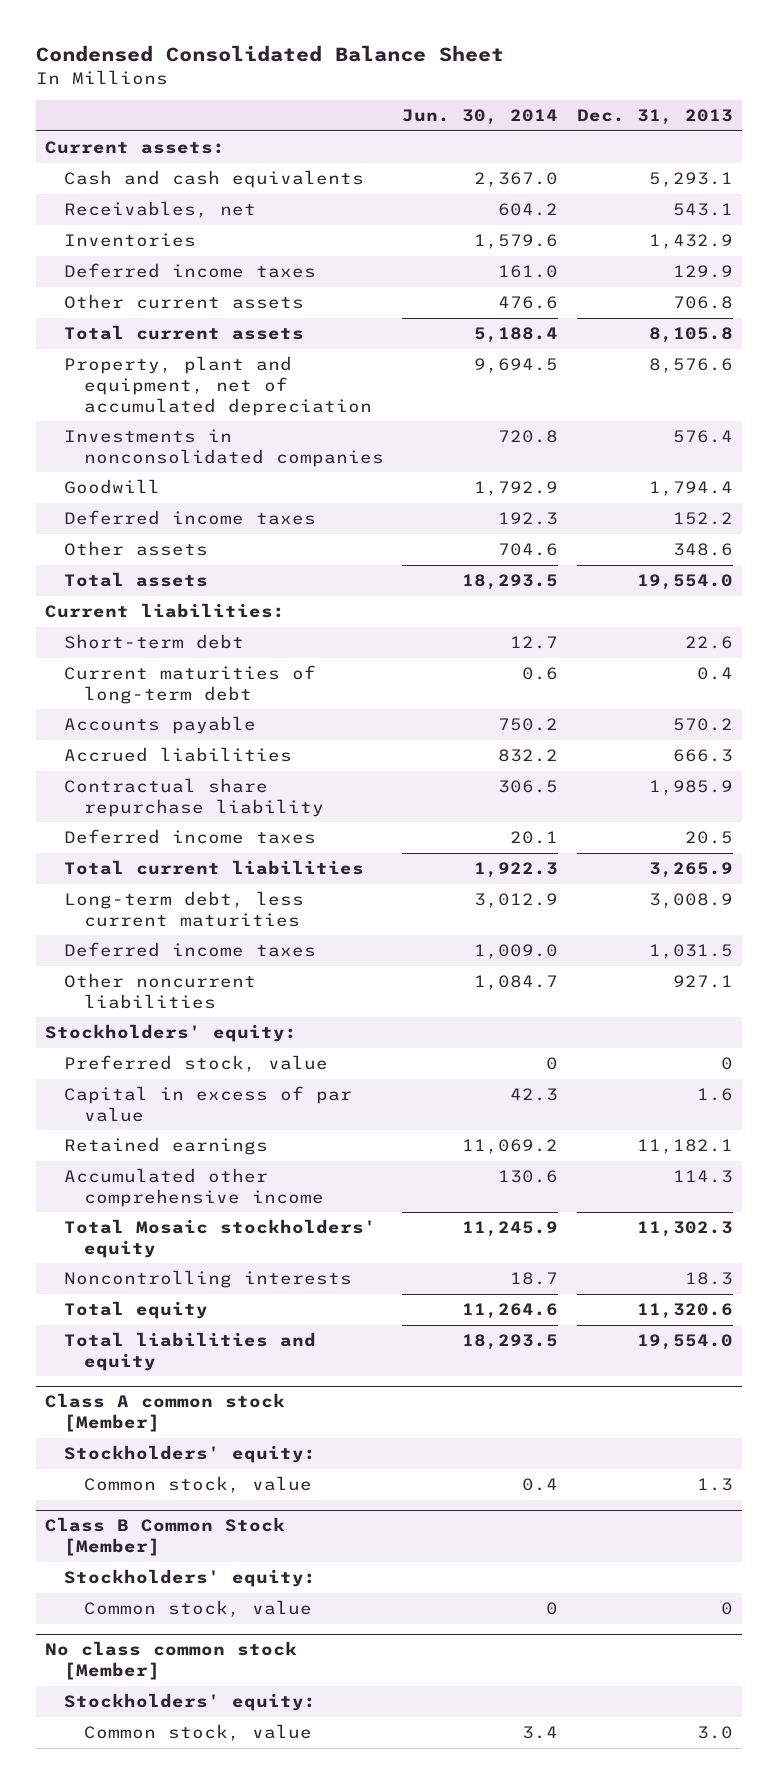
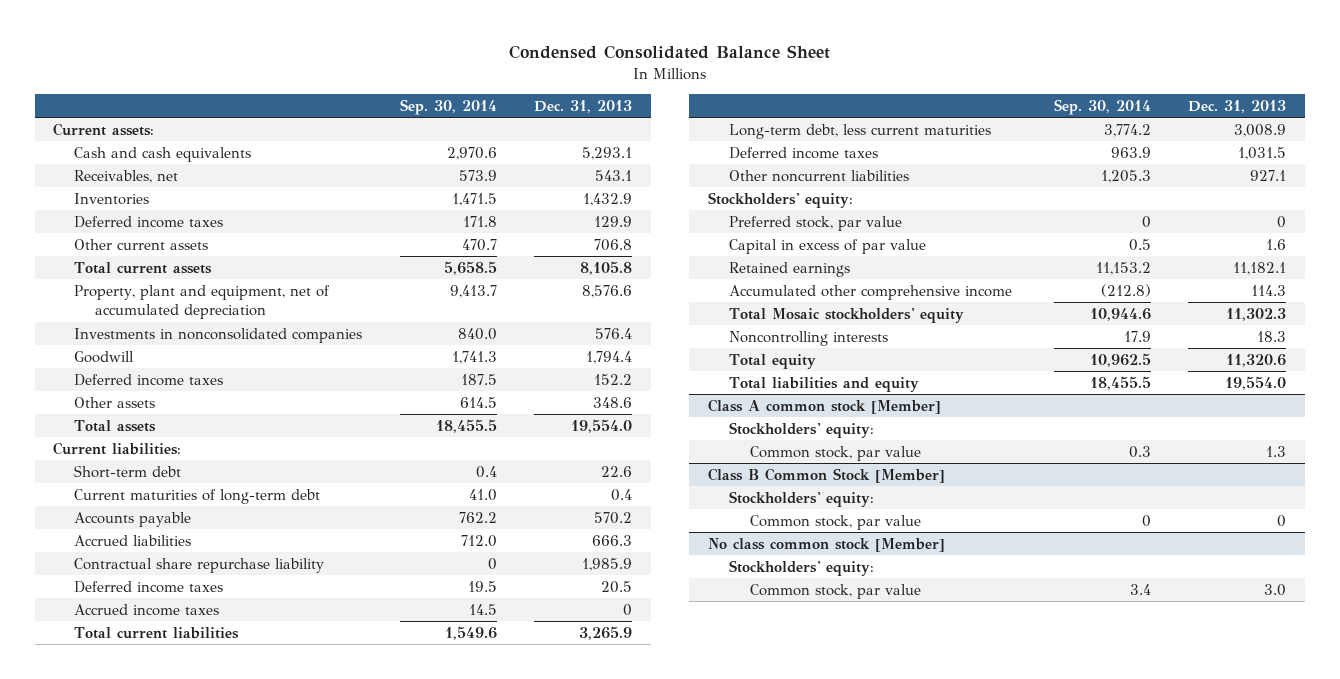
[402,109,559,126] Jun. 30, 2014 -> none
none -> [399,98,497,115] Sep. 30, 2014
none -> [74,603,220,616] Accrued income taxes
[64,1055,329,1073] Preferred stock, value -> [728,215,902,231] Preferred stock, par value
[83,1476,312,1494] Common stock, value -> [749,445,921,461] Common stock, par value
[83,1600,312,1618] Common stock, value -> [749,514,921,530] Common stock, par value
[83,1724,312,1742] Common stock, value -> [749,583,921,599] Common stock, par value

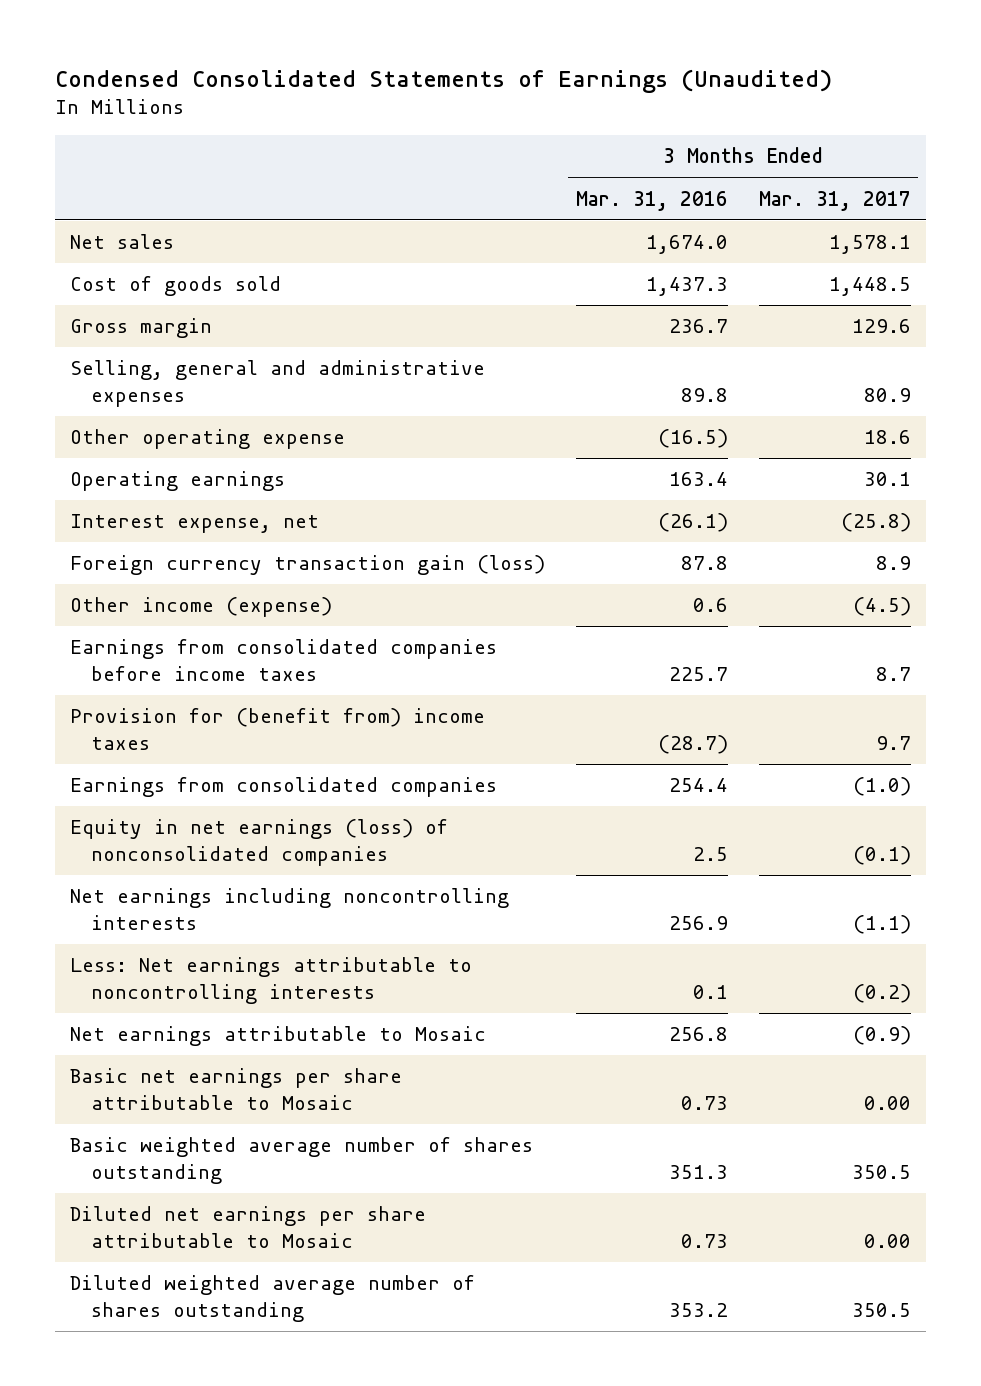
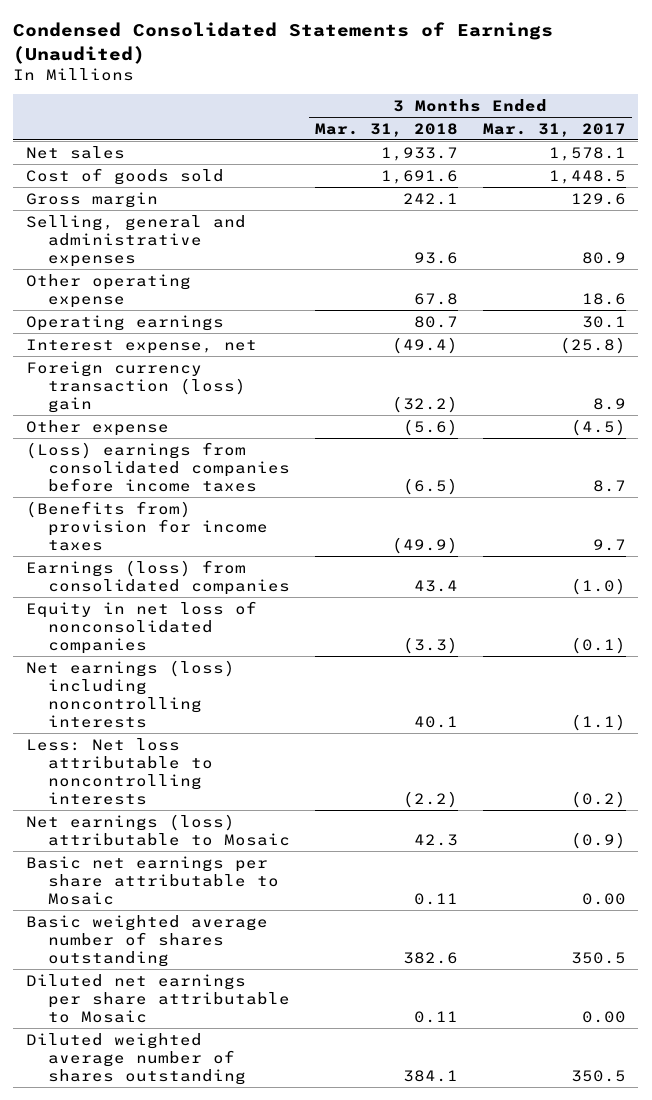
[575,190,728,211] Mar. 31, 2016 -> none
none -> [314,122,458,137] Mar. 31, 2018
[69,555,545,576] Foreign currency transaction gain (loss) -> [25,360,246,413] Foreign currency transaction (loss) gain
[69,597,332,618] Other income (expense) -> [25,419,169,436] Other expense
[69,639,497,681] Earnings from consolidated companies before income taxes -> [25,441,290,492] (Loss) earnings from consolidated companies before income taxes
[69,708,485,750] Provision for (benefit from) income taxes -> [25,500,268,551] (Benefits from) provision for income taxes
[69,777,497,798] Earnings from consolidated companies -> [25,559,290,595] Earnings (loss) from consolidated companies
[69,819,448,866] Equity in net earnings (loss) of nonconsolidated companies -> [25,600,257,654] Equity in net loss of nonconsolidated companies
[69,888,509,930] Net earnings including noncontrolling interests -> [25,659,235,729] Net earnings (loss) including noncontrolling interests
[69,957,472,1004] Less: Net earnings attributable to noncontrolling interests -> [25,737,213,806] Less: Net loss attributable to noncontrolling interests
[69,1026,486,1047] Net earnings attributable to Mosaic -> [25,813,290,846] Net earnings (loss) attributable to Mosaic

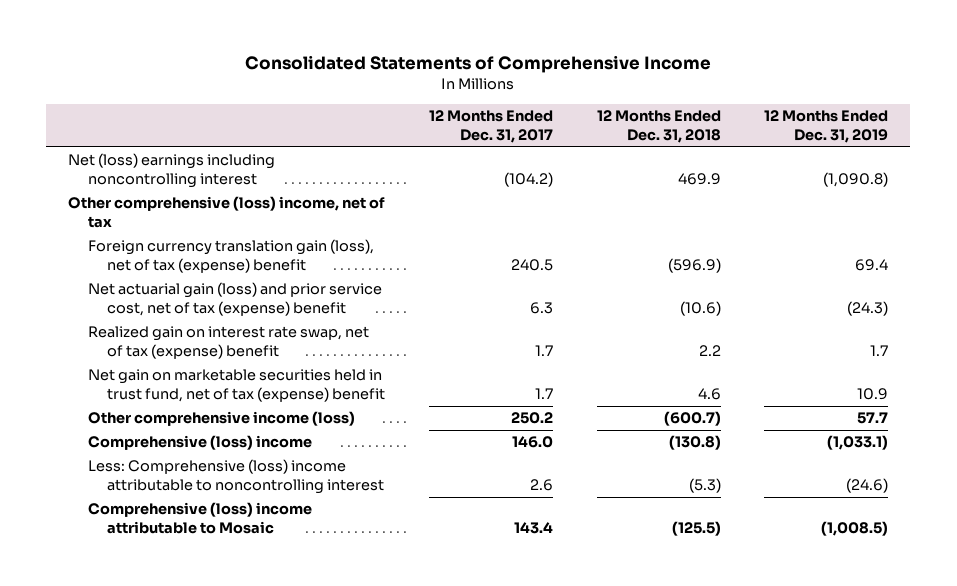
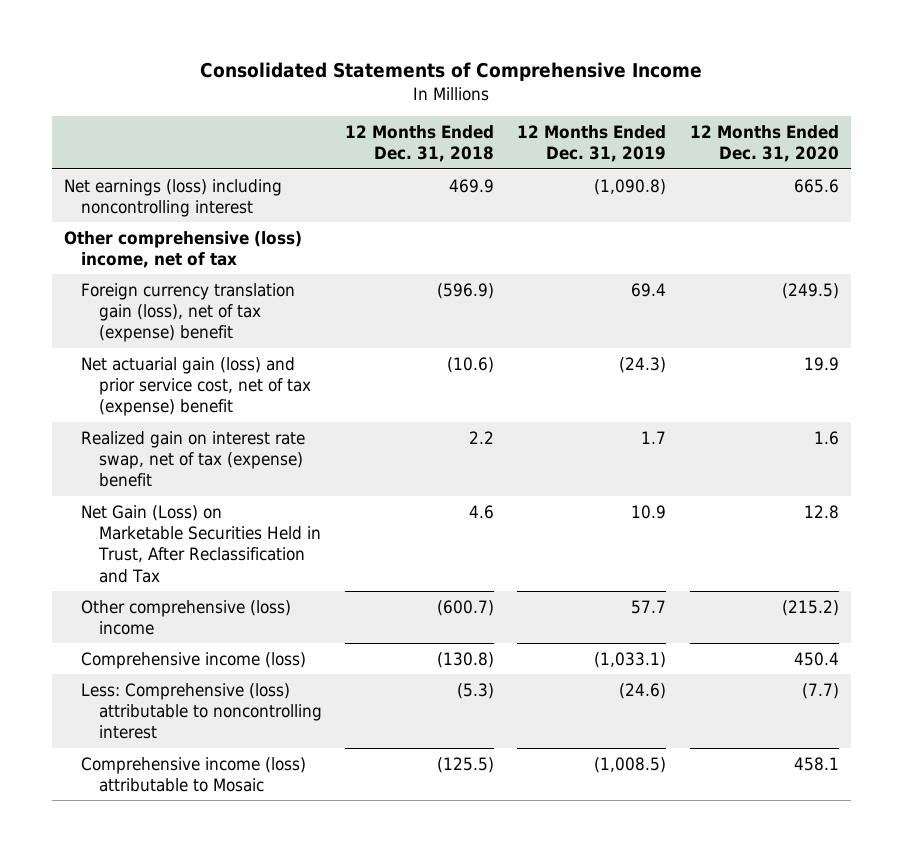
[429,110,554,144] 12 Months Ended Dec. 31, 2017 -> none
none -> [689,124,839,162] 12 Months Ended Dec. 31, 2020
[68,153,276,189] Net (loss) earnings including noncontrolling interest -> [63,178,282,217] Net earnings (loss) including noncontrolling interest
[87,369,386,403] Net gain on marketable securities held in trust fund, net of tax (expense) benefit -> [81,504,321,583] Net Gain (Loss) on Marketable Securities Held in Trust, After Reclassification and Tax
[87,411,355,427] Other comprehensive income (loss) -> [81,599,292,635] Other comprehensive (loss) income
[87,435,312,451] Comprehensive (loss) income -> [81,651,307,669] Comprehensive income (loss)
[87,459,385,495] Less: Comprehensive (loss) income attributable to noncontrolling interest -> [81,682,322,740] Less: Comprehensive (loss) attributable to noncontrolling interest
[87,502,312,535] Comprehensive (loss) income attributable to Mosaic -> [81,756,307,792] Comprehensive income (loss) attributable to Mosaic

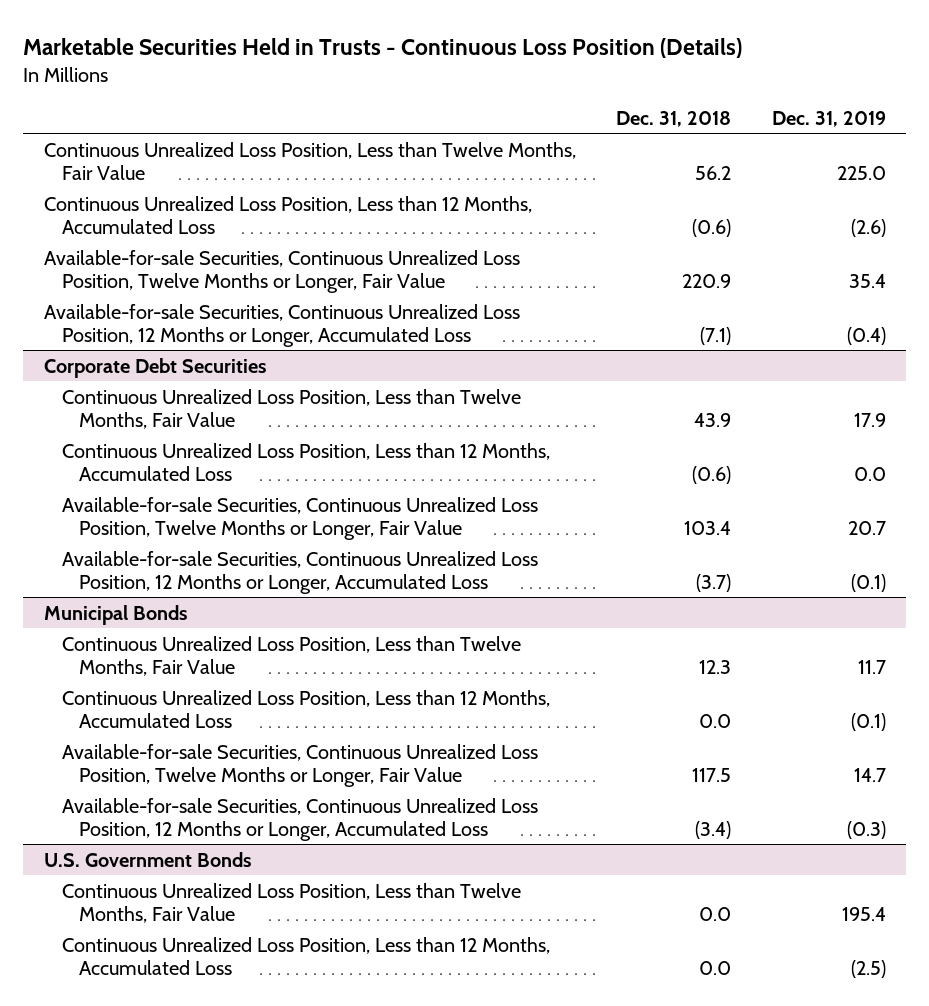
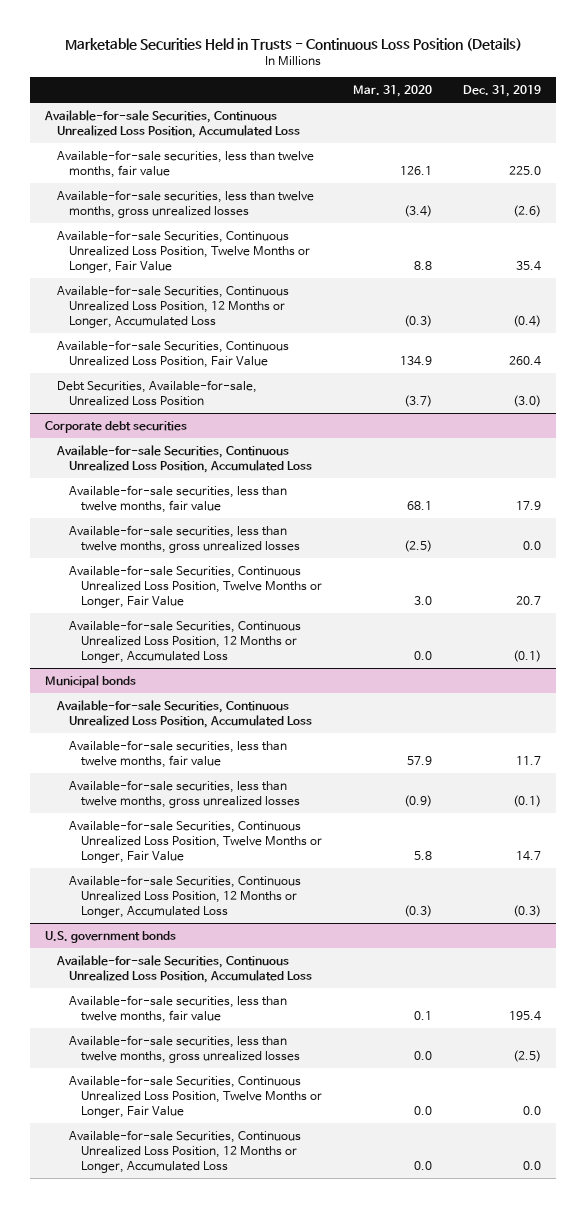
[616,110,732,127] Dec. 31, 2018 -> none
none -> [352,85,432,98] Mar. 31, 2020
none -> [44,109,301,139] Available-for-sale Securities, Continuous Unrealized Loss Position, Accumulated Loss
[43,141,576,180] Continuous Unrealized Loss Position, Less than Twelve Months, Fair Value -> [57,149,315,179] Available-for-sale securities, less than twelve months, fair value
[43,195,532,234] Continuous Unrealized Loss Position, Less than 12 Months, Accumulated Loss -> [57,189,315,219] Available-for-sale securities, less than twelve months, gross unrealized losses
none -> [57,339,290,369] Available-for-sale Securities, Continuous Unrealized Loss Position, Fair Value
none -> [57,379,258,407] Debt Securities, Available-for-sale, Unrealized Loss Position
[43,357,266,378] Corporate Debt Securities -> [45,420,188,433] Corporate debt securities
none -> [56,444,313,474] Available-for-sale Securities, Continuous Unrealized Loss Position, Accumulated Loss
[61,388,521,429] Continuous Unrealized Loss Position, Less than Twelve Months, Fair Value -> [69,484,288,514] Available-for-sale securities, less than twelve months, fair value
[61,442,550,481] Continuous Unrealized Loss Position, Less than 12 Months, Accumulated Loss -> [69,524,301,554] Available-for-sale securities, less than twelve months, gross unrealized losses
[43,604,187,625] Municipal Bonds -> [45,674,137,688] Municipal bonds
none -> [56,699,313,729] Available-for-sale Securities, Continuous Unrealized Loss Position, Accumulated Loss
[61,635,521,676] Continuous Unrealized Loss Position, Less than Twelve Months, Fair Value -> [69,739,288,769] Available-for-sale securities, less than twelve months, fair value
[61,689,550,728] Continuous Unrealized Loss Position, Less than 12 Months, Accumulated Loss -> [69,779,301,809] Available-for-sale securities, less than twelve months, gross unrealized losses
[43,851,251,867] U.S. Government Bonds -> [45,930,177,943] U.S. government bonds
none -> [56,954,313,984] Available-for-sale Securities, Continuous Unrealized Loss Position, Accumulated Loss
[61,882,521,923] Continuous Unrealized Loss Position, Less than Twelve Months, Fair Value -> [69,994,288,1024] Available-for-sale securities, less than twelve months, fair value
[61,936,550,975] Continuous Unrealized Loss Position, Less than 12 Months, Accumulated Loss -> [69,1034,301,1064] Available-for-sale securities, less than twelve months, gross unrealized losses
none -> [69,1074,323,1119] Available-for-sale Securities, Continuous Unrealized Loss Position, Twelve Months or Longer, Fair Value
none -> [69,1129,302,1174] Available-for-sale Securities, Continuous Unrealized Loss Position, 12 Months or Longer, Accumulated Loss

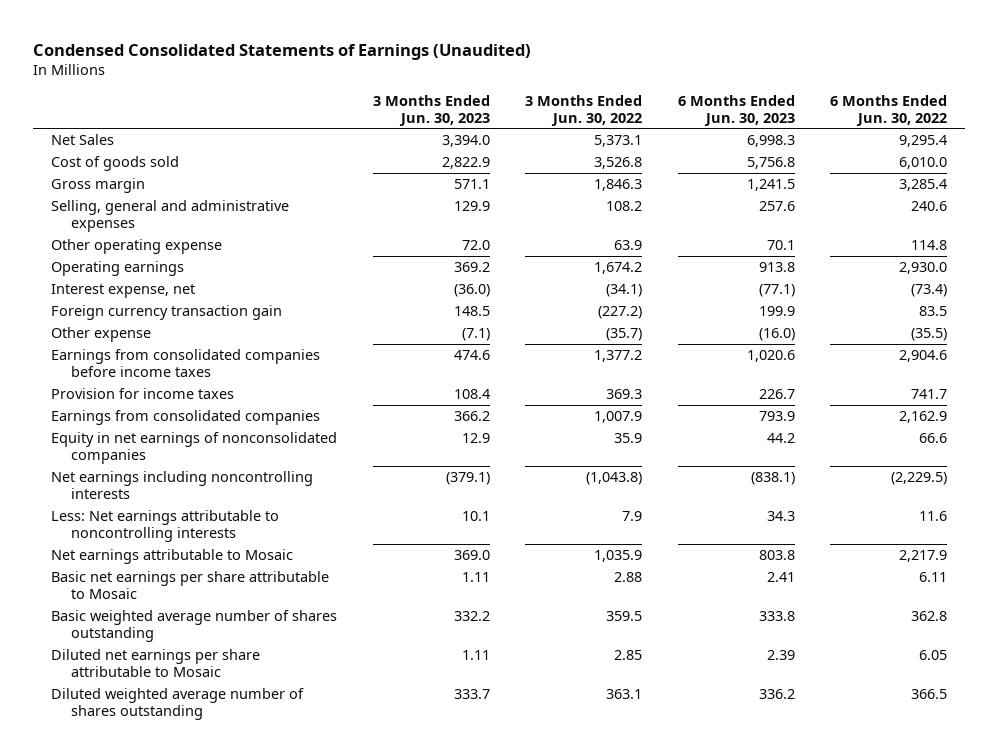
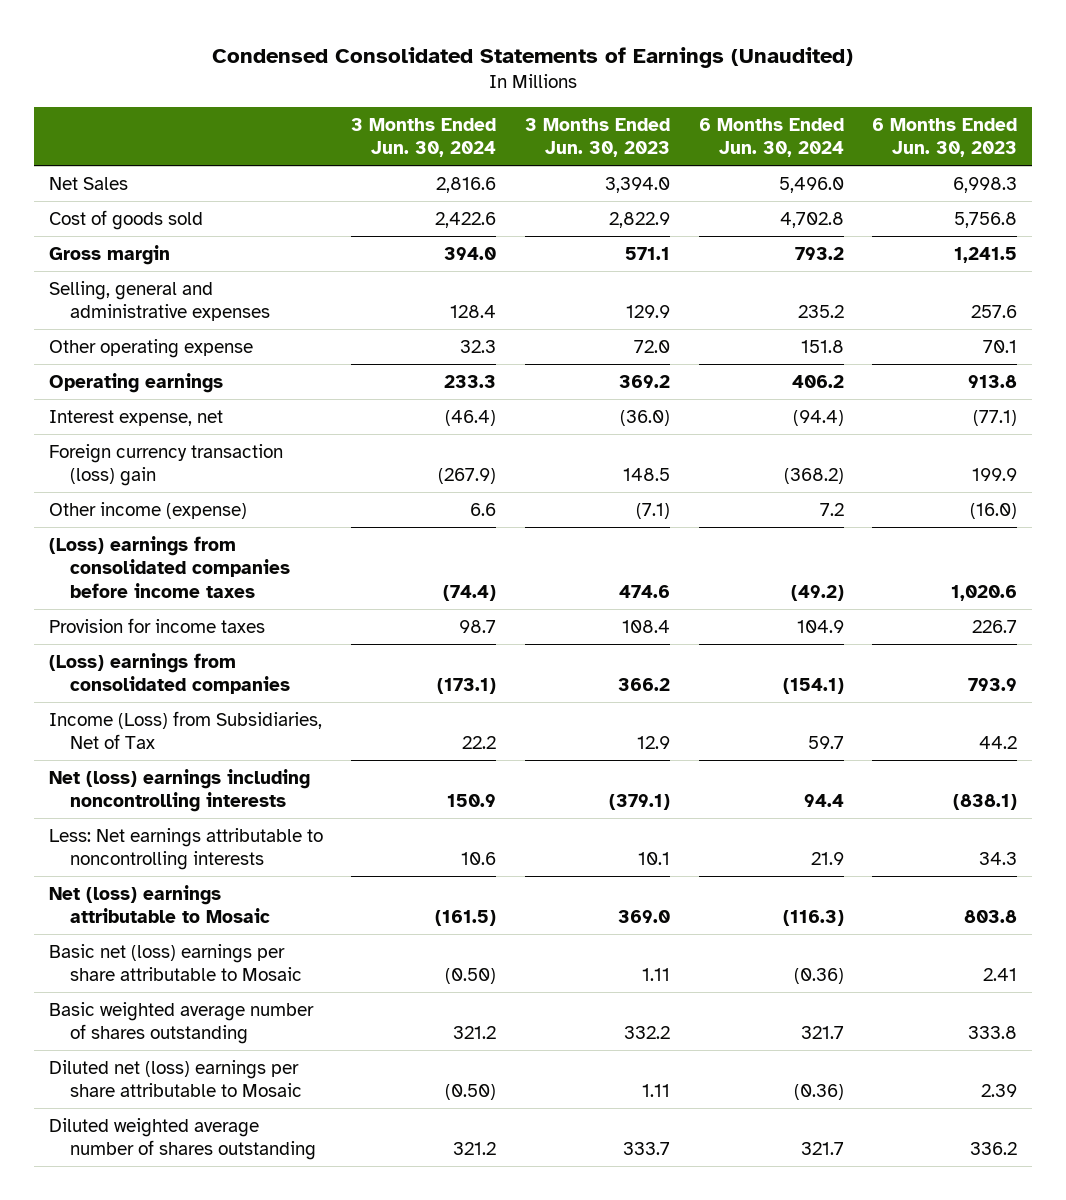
[525,94,643,126] 3 Months Ended Jun. 30, 2022 -> none
[830,94,948,126] 6 Months Ended Jun. 30, 2022 -> none
none -> [351,117,497,158] 3 Months Ended Jun. 30, 2024
none -> [698,117,844,158] 6 Months Ended Jun. 30, 2024
[50,305,282,321] Foreign currency transaction gain -> [48,443,283,487] Foreign currency transaction (loss) gain
[50,327,151,343] Other expense -> [48,501,247,519] Other income (expense)
[50,349,320,378] Earnings from consolidated companies before income taxes -> [48,535,291,598] (Loss) earnings from consolidated companies before income taxes
[50,410,320,426] Earnings from consolidated companies -> [48,652,291,695] (Loss) earnings from consolidated companies
[50,432,337,465] Equity in net earnings of nonconsolidated companies -> [48,710,322,750] Income (Loss) from Subsidiaries, Net of Tax
[50,471,313,500] Net earnings including noncontrolling interests -> [48,768,310,813] Net (loss) earnings including noncontrolling interests
[50,549,293,565] Net earnings attributable to Mosaic -> [48,884,271,924] Net (loss) earnings attributable to Mosaic
[50,571,329,600] Basic net earnings per share attributable to Mosaic -> [48,943,303,982] Basic net (loss) earnings per share attributable to Mosaic
[50,649,260,678] Diluted net earnings per share attributable to Mosaic -> [48,1059,303,1098] Diluted net (loss) earnings per share attributable to Mosaic

